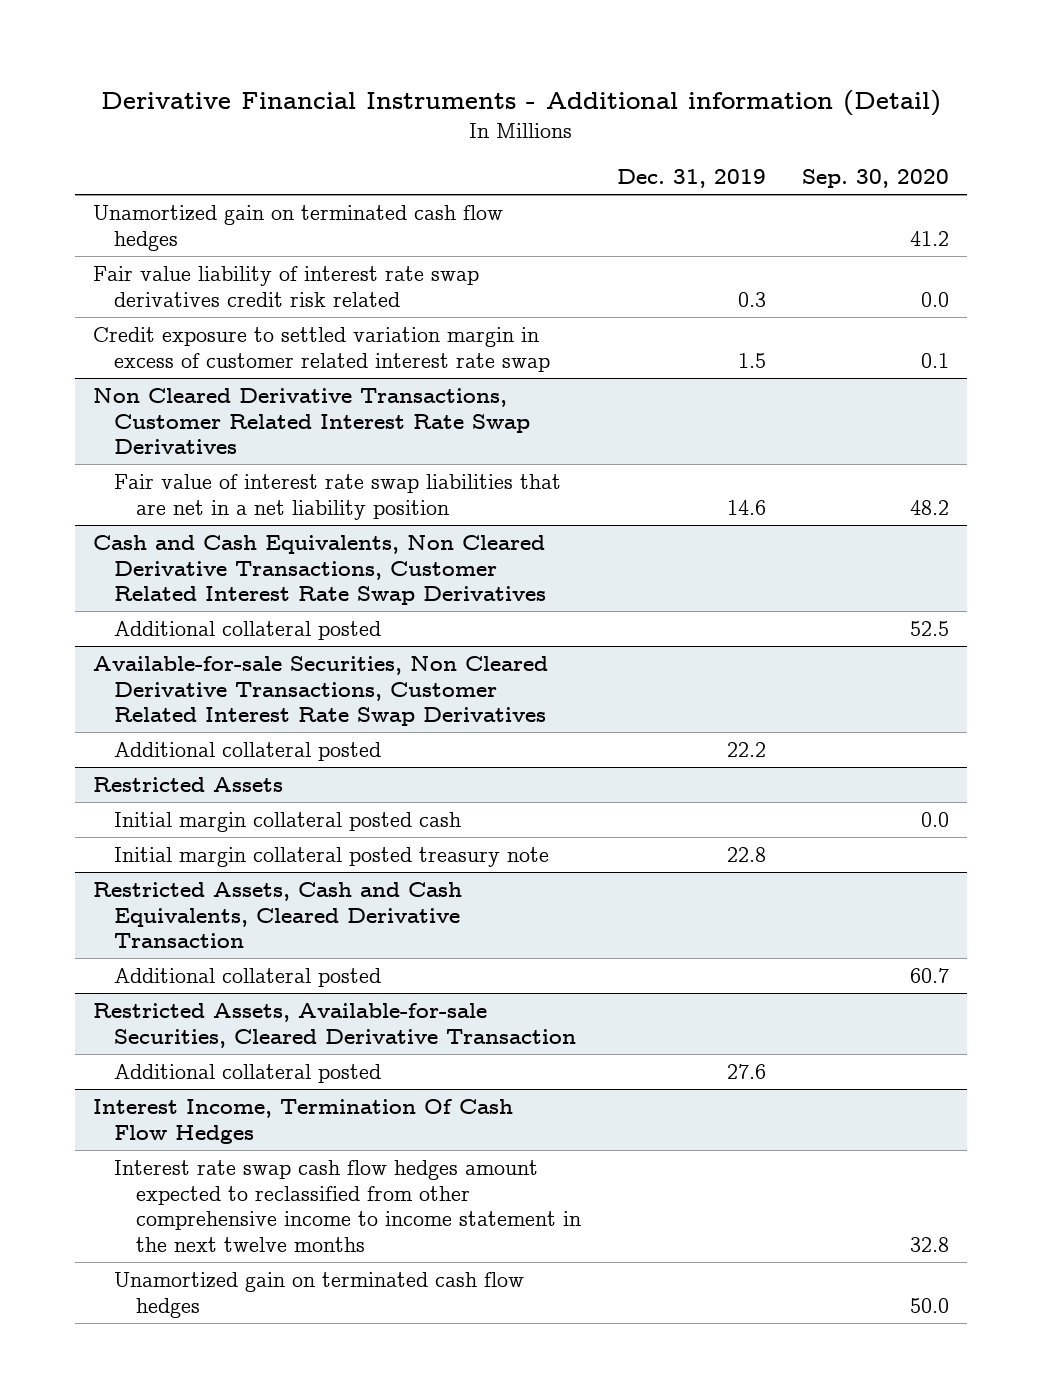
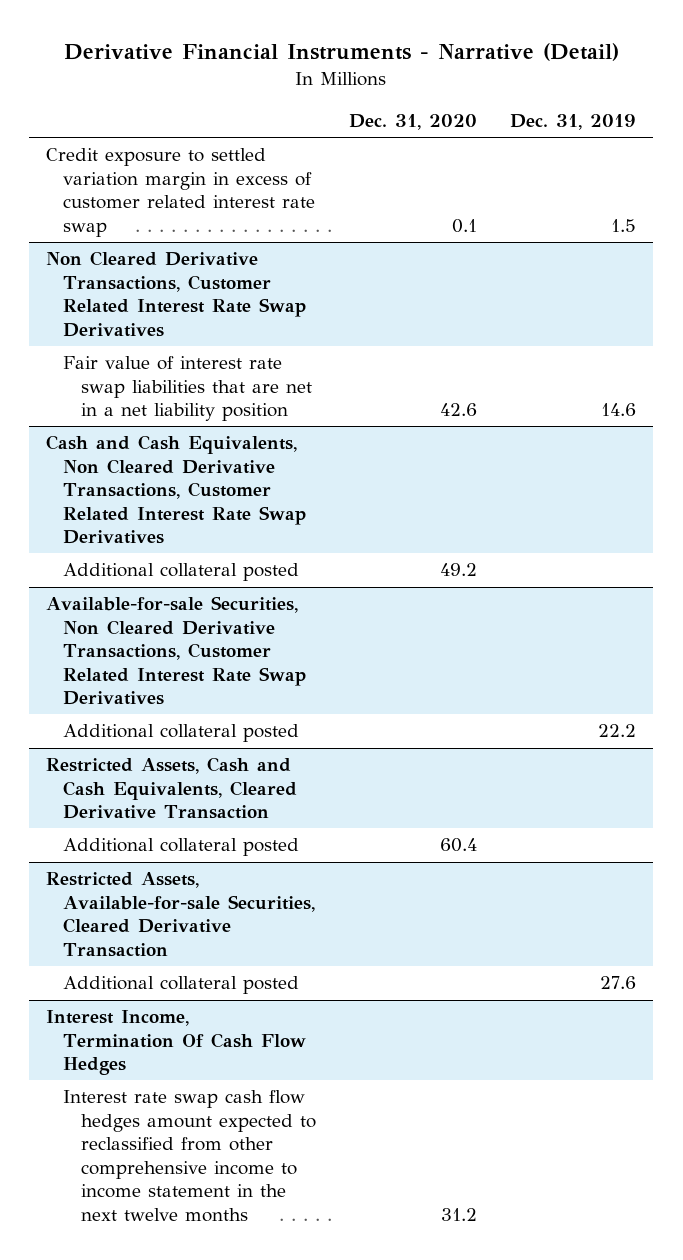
[101,89,942,116] Derivative Financial Instruments - Additional information (Detail) -> [64,43,620,62] Derivative Financial Instruments - Narrative (Detail)
[802,169,950,189] Sep. 30, 2020 -> none
none -> [349,114,478,131] Dec. 31, 2020
[93,204,504,251] Unamortized gain on terminated cash flow hedges -> none
[93,265,480,307] Fair value liability of interest rate swap derivatives credit risk related -> none
[93,776,284,792] Restricted Assets -> none
[114,811,462,832] Initial margin collateral posted cash -> none
[114,846,550,867] Initial margin collateral posted treasury note -> none
[114,1271,525,1318] Unamortized gain on terminated cash flow hedges -> none

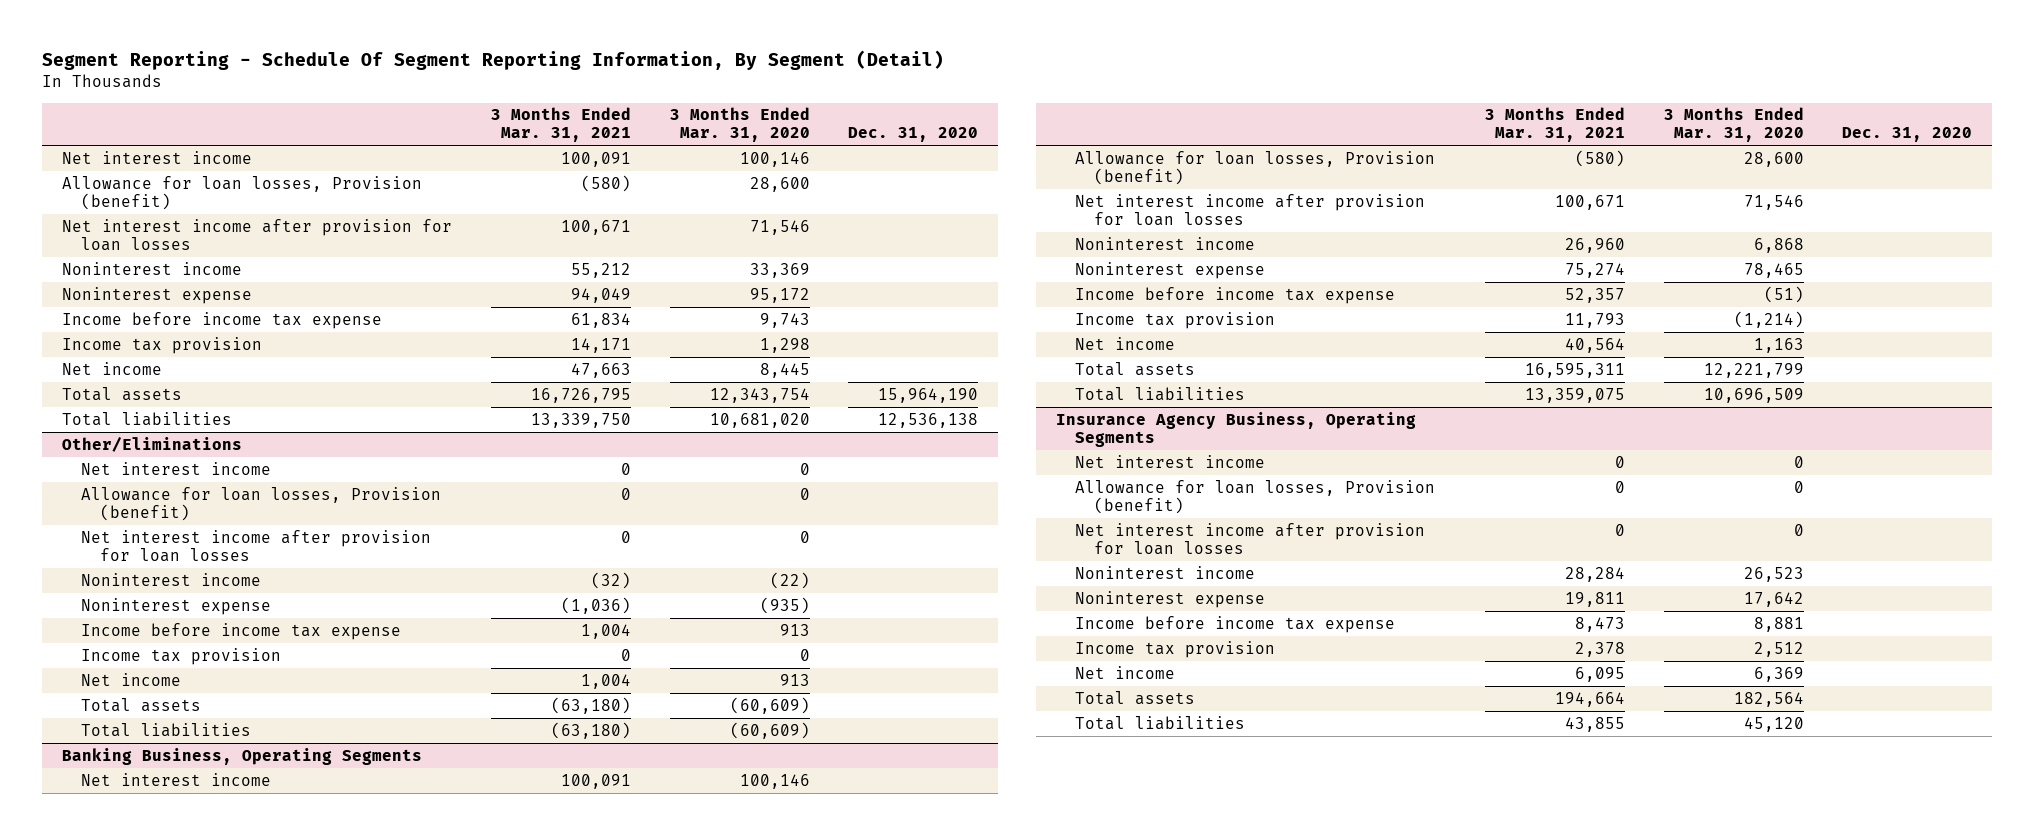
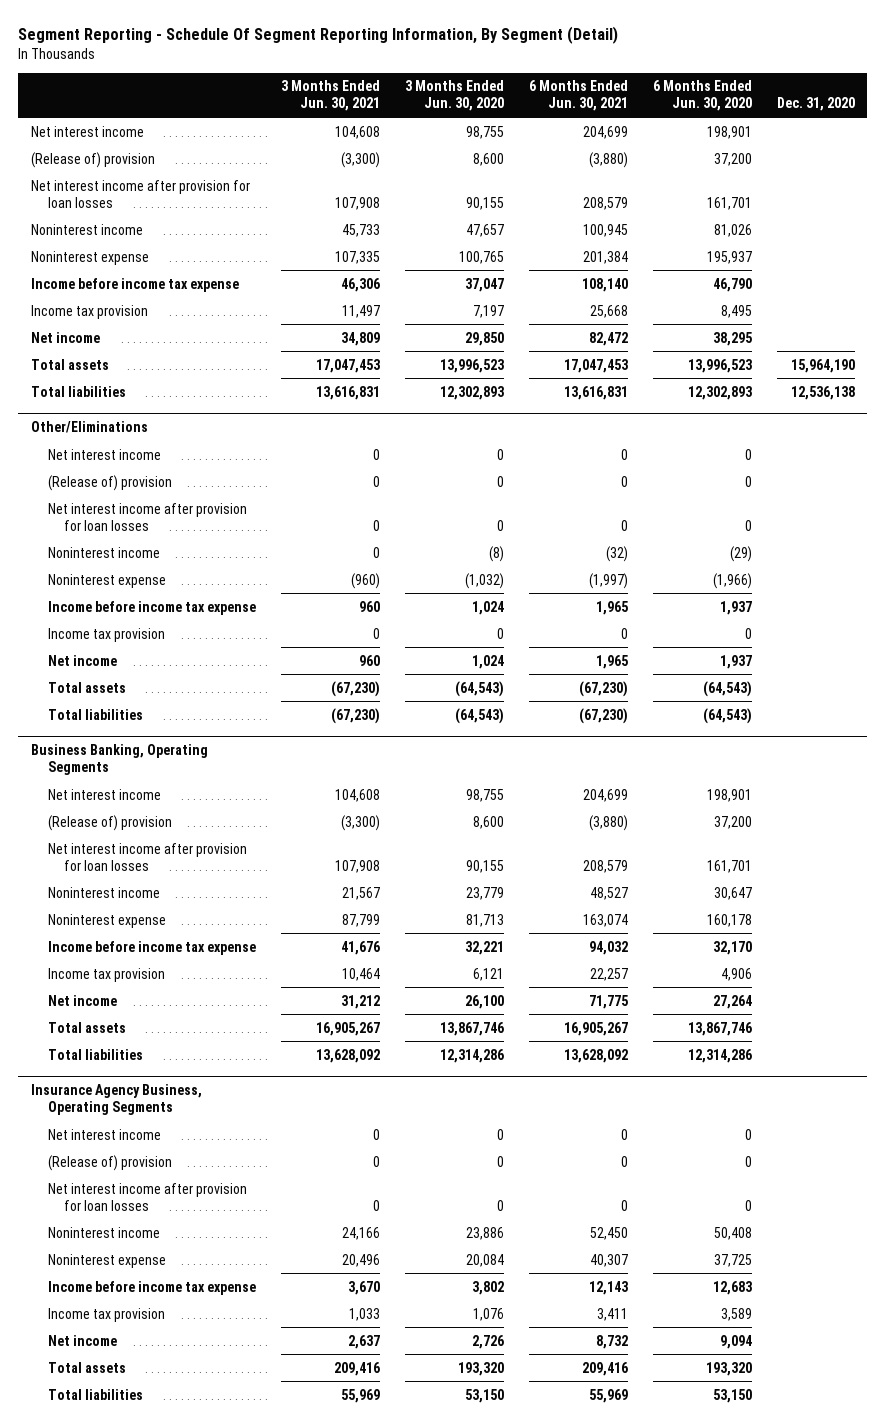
[490,107,631,143] 3 Months Ended Mar. 31, 2021 -> none
[669,107,810,143] 3 Months Ended Mar. 31, 2020 -> none
none -> [280,80,380,112] 3 Months Ended Jun. 30, 2021
none -> [404,80,504,112] 3 Months Ended Jun. 30, 2020
none -> [528,80,628,112] 6 Months Ended Jun. 30, 2021
none -> [652,80,752,112] 6 Months Ended Jun. 30, 2020
[61,175,422,210] Allowance for loan losses, Provision (benefit) -> [30,151,155,168] (Release of) provision
[80,486,441,521] Allowance for loan losses, Provision (benefit) -> [47,474,172,491] (Release of) provision
[61,747,422,765] Banking Business, Operating Segments -> [30,744,208,775] Business Banking, Operating Segments
[1074,150,1435,185] Allowance for loan losses, Provision (benefit) -> [47,814,172,831] (Release of) provision
[1074,479,1435,514] Allowance for loan losses, Provision (benefit) -> [47,1154,172,1171] (Release of) provision

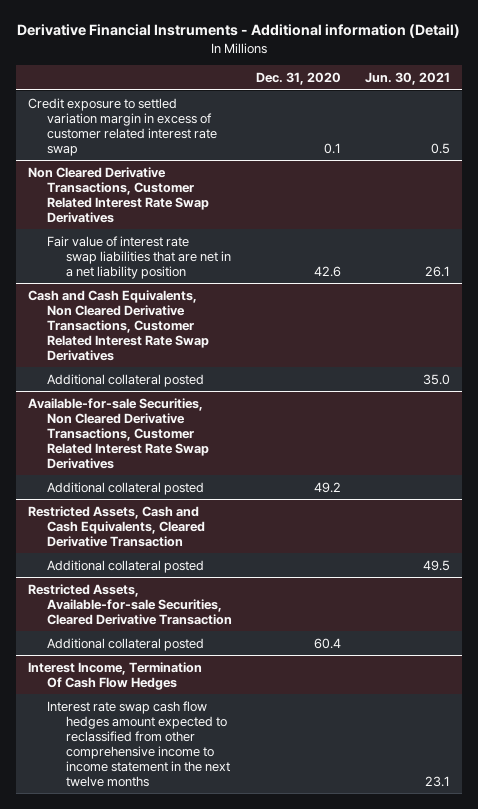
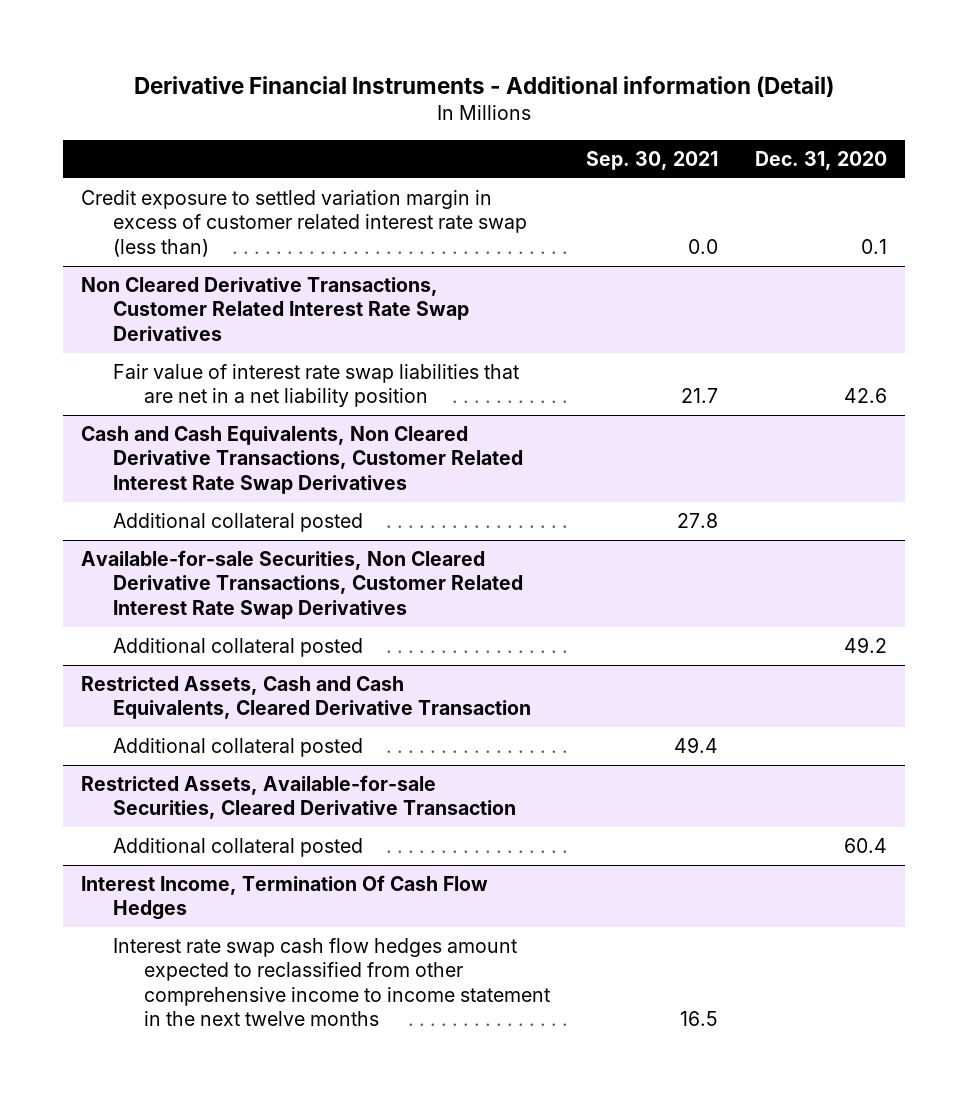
[365,72,451,86] Jun. 30, 2021 -> none
none -> [586,150,719,170] Sep. 30, 2021
[27,97,217,156] Credit exposure to settled variation margin in excess of customer related interest rate swap -> [80,190,527,257] Credit exposure to settled variation margin in excess of customer related interest rate swap (less than)

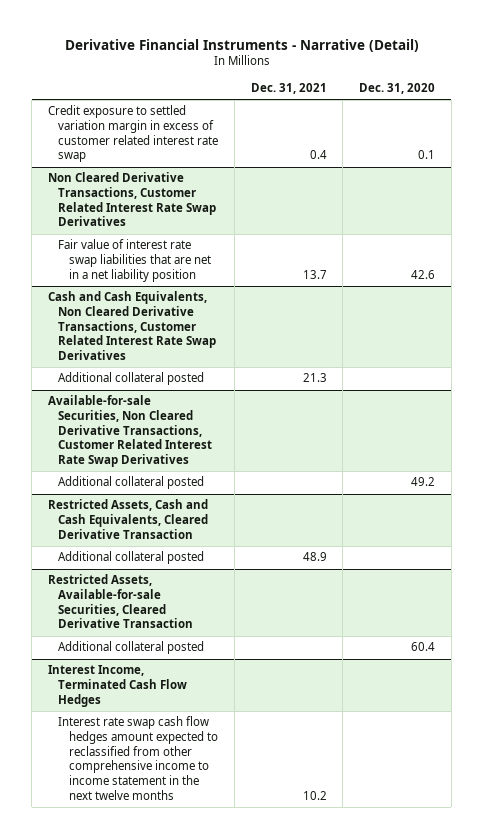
[133,75,834,97] Derivative Financial Instruments - Additional information (Detail) -> [64,38,419,52] Derivative Financial Instruments - Narrative (Detail)
[586,150,719,170] Sep. 30, 2021 -> none
none -> [250,83,327,95] Dec. 31, 2021
[80,190,527,257] Credit exposure to settled variation margin in excess of customer related interest rate swap (less than) -> [48,105,219,163] Credit exposure to settled variation margin in excess of customer related interest rate swap
[80,875,488,921] Interest Income, Termination Of Cash Flow Hedges -> [48,665,188,707] Interest Income, Terminated Cash Flow Hedges

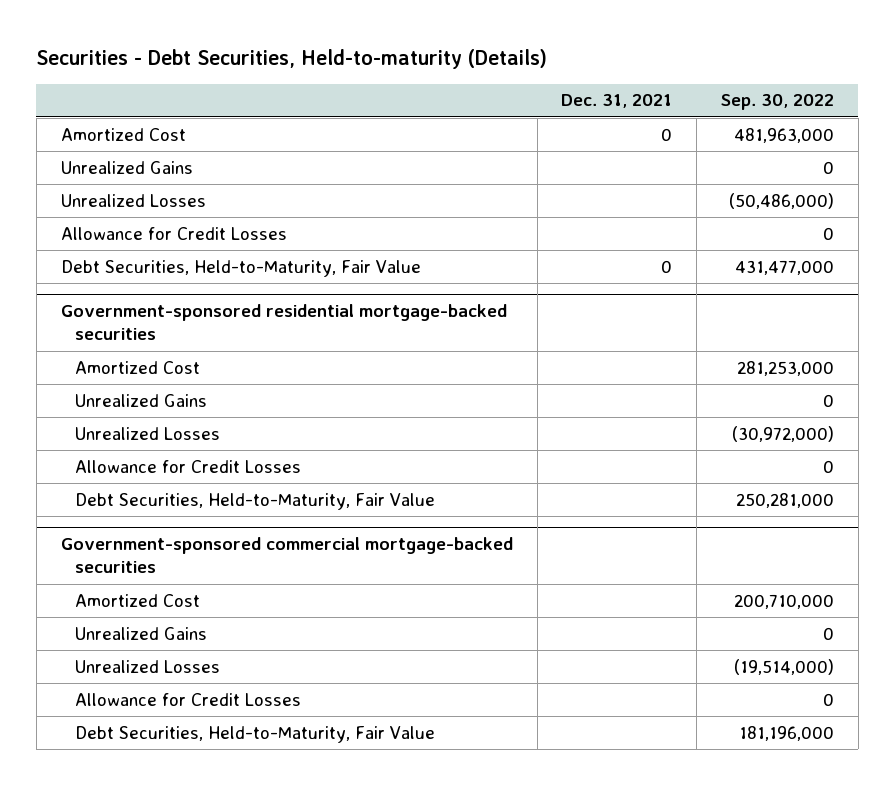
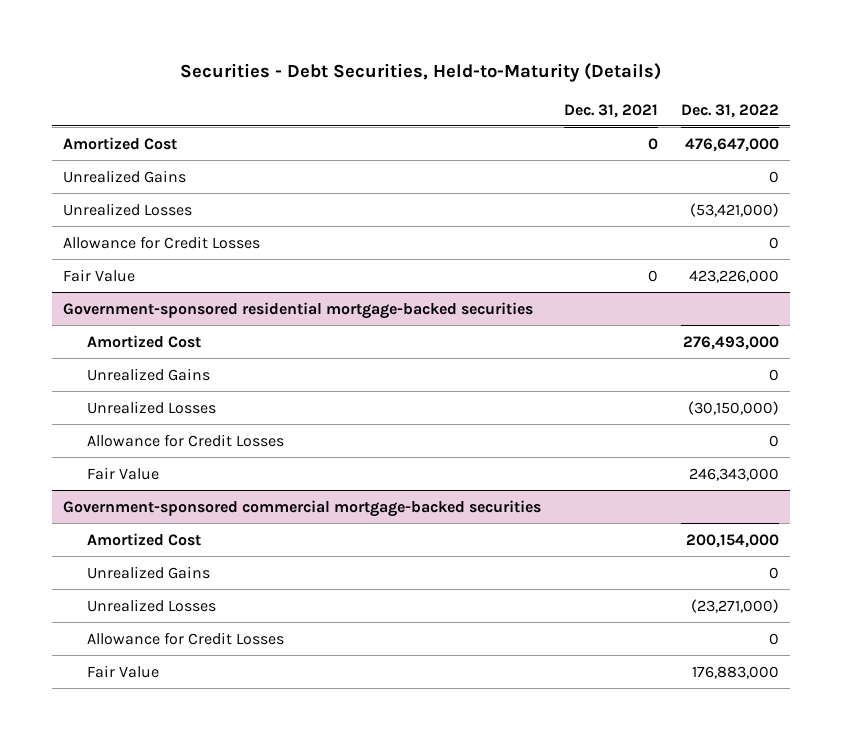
[36,49,548,70] Securities - Debt Securities, Held-to-maturity (Details) -> [179,62,661,82] Securities - Debt Securities, Held-to-Maturity (Details)
[721,94,835,111] Sep. 30, 2022 -> none
none -> [680,103,779,118] Dec. 31, 2022
[60,259,421,277] Debt Securities, Held-to-Maturity, Fair Value -> [63,268,136,282] Fair Value
[75,492,436,510] Debt Securities, Held-to-Maturity, Fair Value -> [86,466,159,480] Fair Value
[75,725,436,743] Debt Securities, Held-to-Maturity, Fair Value -> [86,664,159,678] Fair Value

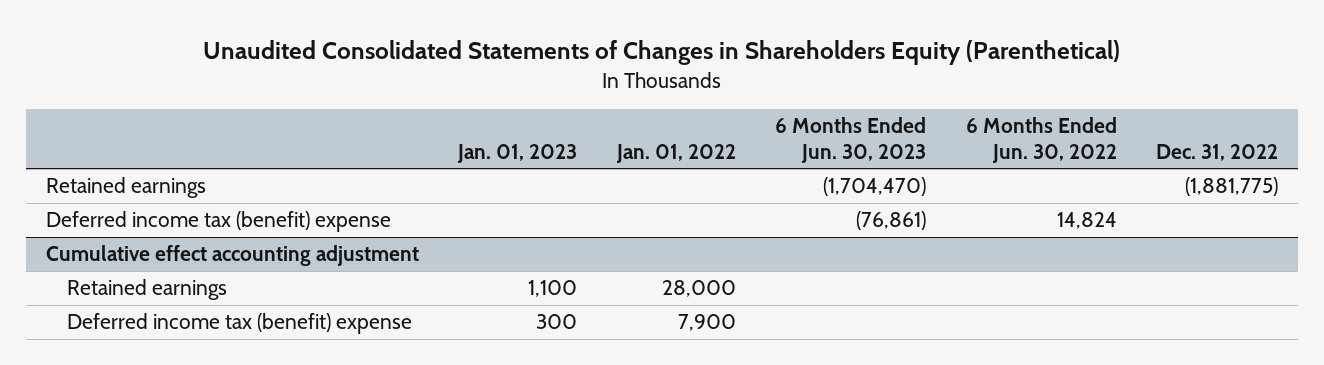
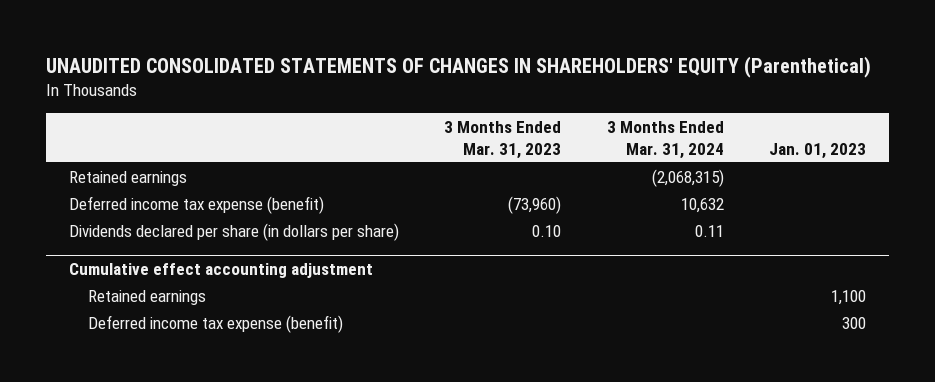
[203,40,1121,66] Unaudited Consolidated Statements of Changes in Shareholders Equity (Parenthetical) -> [46,55,872,78] UNAUDITED CONSOLIDATED STATEMENTS OF CHANGES IN SHAREHOLDERS' EQUITY (Parenthetical)
[615,143,736,163] Jan. 01, 2022 -> none
[775,117,927,163] 6 Months Ended Jun. 30, 2023 -> none
[965,117,1117,163] 6 Months Ended Jun. 30, 2022 -> none
[1155,143,1278,161] Dec. 31, 2022 -> none
none -> [444,120,562,159] 3 Months Ended Mar. 31, 2023
none -> [606,120,724,159] 3 Months Ended Mar. 31, 2024
[46,211,392,233] Deferred income tax (benefit) expense -> [68,195,324,214] Deferred income tax expense (benefit)
none -> [68,222,399,241] Dividends declared per share (in dollars per share)
[67,313,413,335] Deferred income tax (benefit) expense -> [87,314,343,333] Deferred income tax expense (benefit)

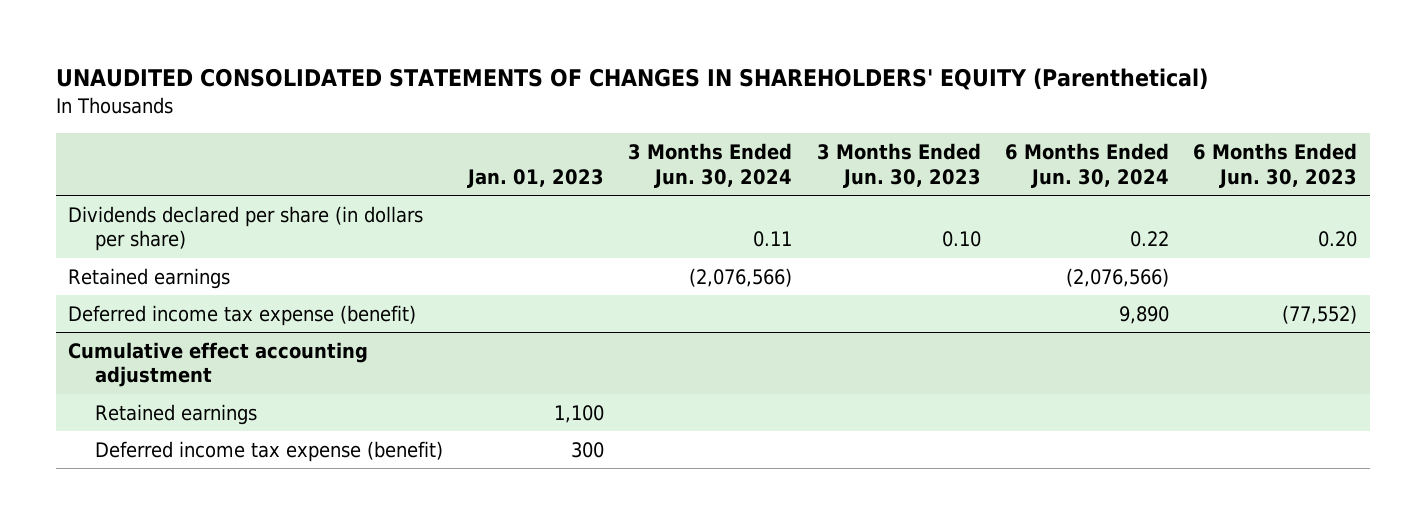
[444,120,562,159] 3 Months Ended Mar. 31, 2023 -> none
[606,120,724,159] 3 Months Ended Mar. 31, 2024 -> none
none -> [628,143,793,188] 3 Months Ended Jun. 30, 2024
none -> [816,143,981,188] 3 Months Ended Jun. 30, 2023
none -> [1005,143,1170,188] 6 Months Ended Jun. 30, 2024
none -> [1193,143,1358,188] 6 Months Ended Jun. 30, 2023
[68,222,399,241] Dividends declared per share (in dollars per share) -> [67,205,423,252] Dividends declared per share (in dollars per share)

